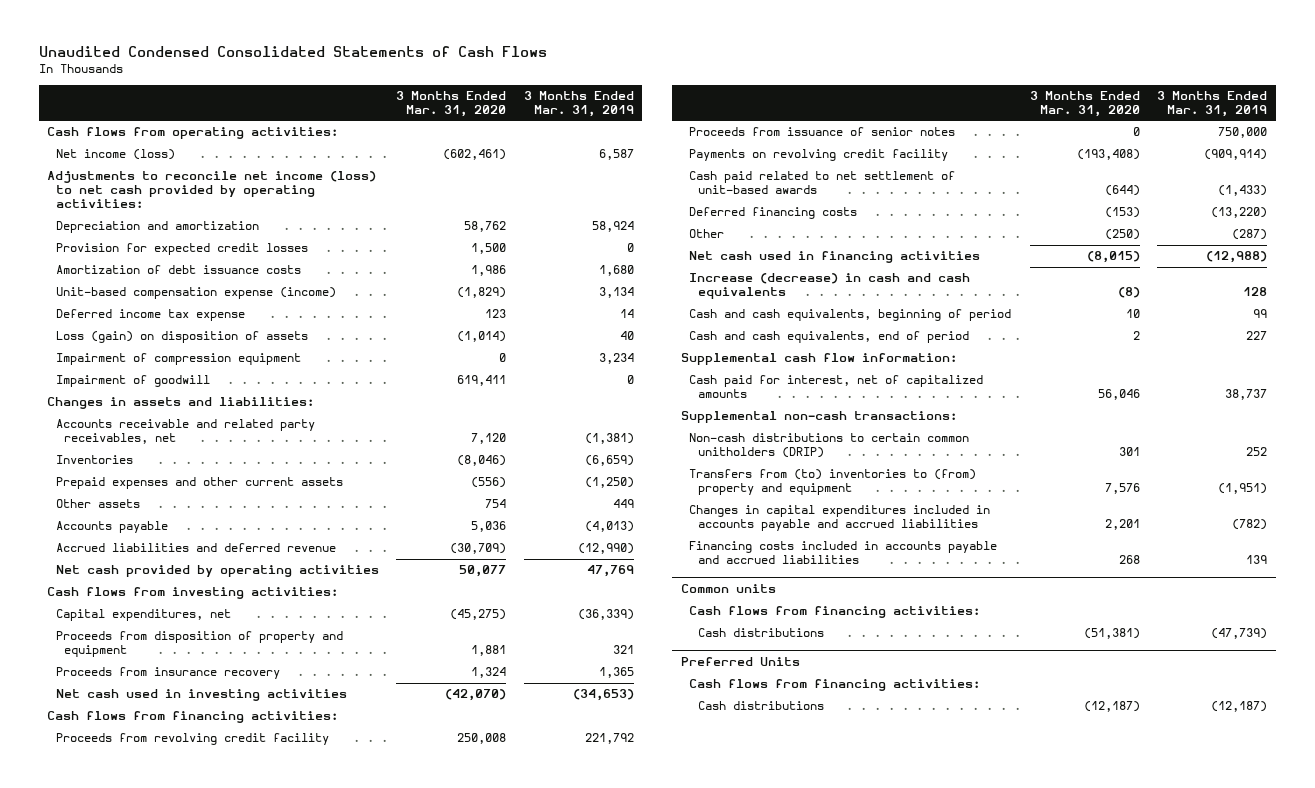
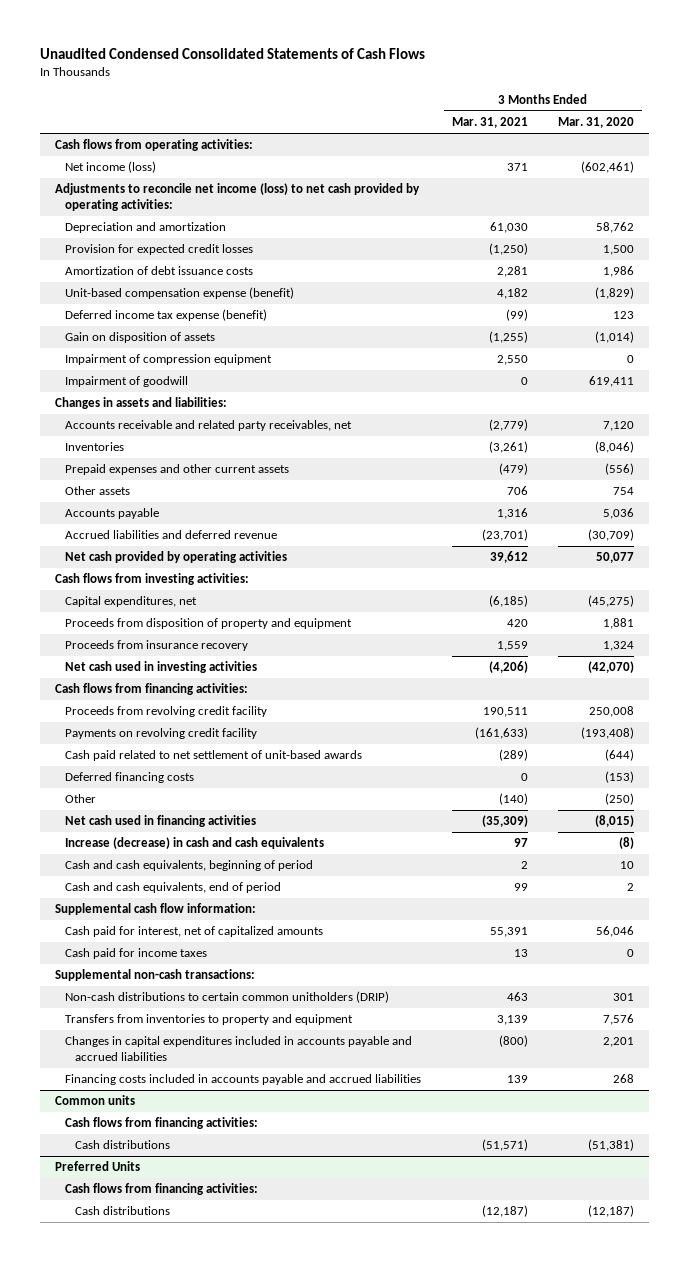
[523,91,634,118] 3 Months Ended Mar. 31, 2019 -> none
none -> [451,117,528,129] Mar. 31, 2021
[55,287,336,300] Unit-based compensation expense (income) -> [65,287,295,300] Unit-based compensation expense (benefit)
[55,309,245,322] Deferred income tax expense -> [65,309,268,322] Deferred income tax expense (benefit)
[55,331,308,344] Loss (gain) on disposition of assets -> [65,332,216,344] Gain on disposition of assets
[689,127,956,137] Proceeds from issuance of senior notes -> none
none -> [65,948,208,960] Cash paid for income taxes
[689,469,977,496] Transfers from (to) inventories to (from) property and equipment -> [65,1014,354,1026] Transfers from inventories to property and equipment

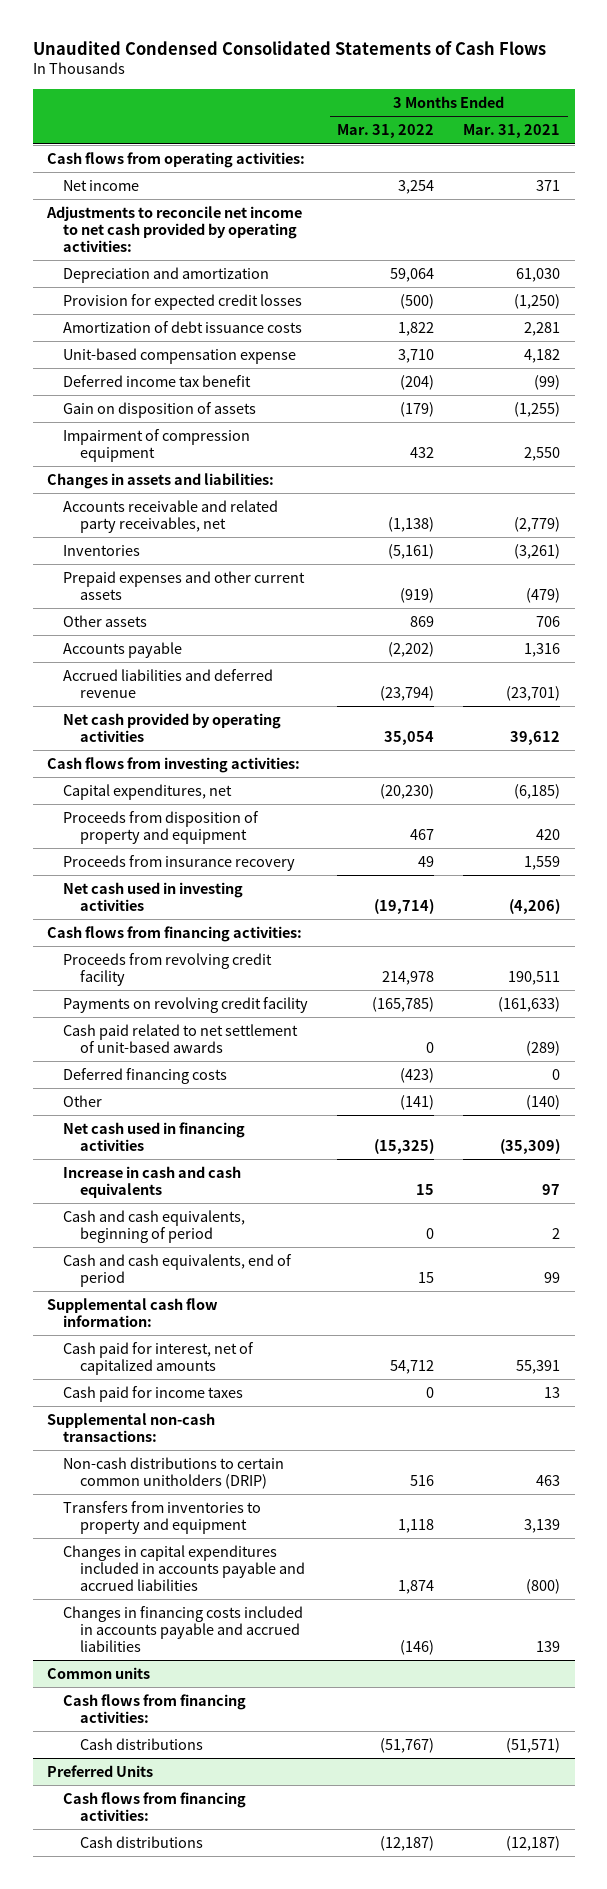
[558,117,635,129] Mar. 31, 2020 -> none
none -> [337,124,435,139] Mar. 31, 2022
[65,161,157,174] Net income (loss) -> [63,179,140,191] Net income
[55,183,421,211] Adjustments to reconcile net income (loss) to net cash provided by operating activities: -> [46,205,303,252] Adjustments to reconcile net income to net cash provided by operating activities:
[65,287,295,300] Unit-based compensation expense (benefit) -> [63,347,297,364] Unit-based compensation expense
[65,309,268,322] Deferred income tax expense (benefit) -> [63,374,252,387] Deferred income tax benefit
[65,376,189,388] Impairment of goodwill -> none
[65,837,325,850] Increase (decrease) in cash and cash equivalents -> [63,1165,242,1198] Increase in cash and cash equivalents
[65,1074,422,1086] Financing costs included in accounts payable and accrued liabilities -> [63,1605,304,1652] Changes in financing costs included in accounts payable and accrued liabilities

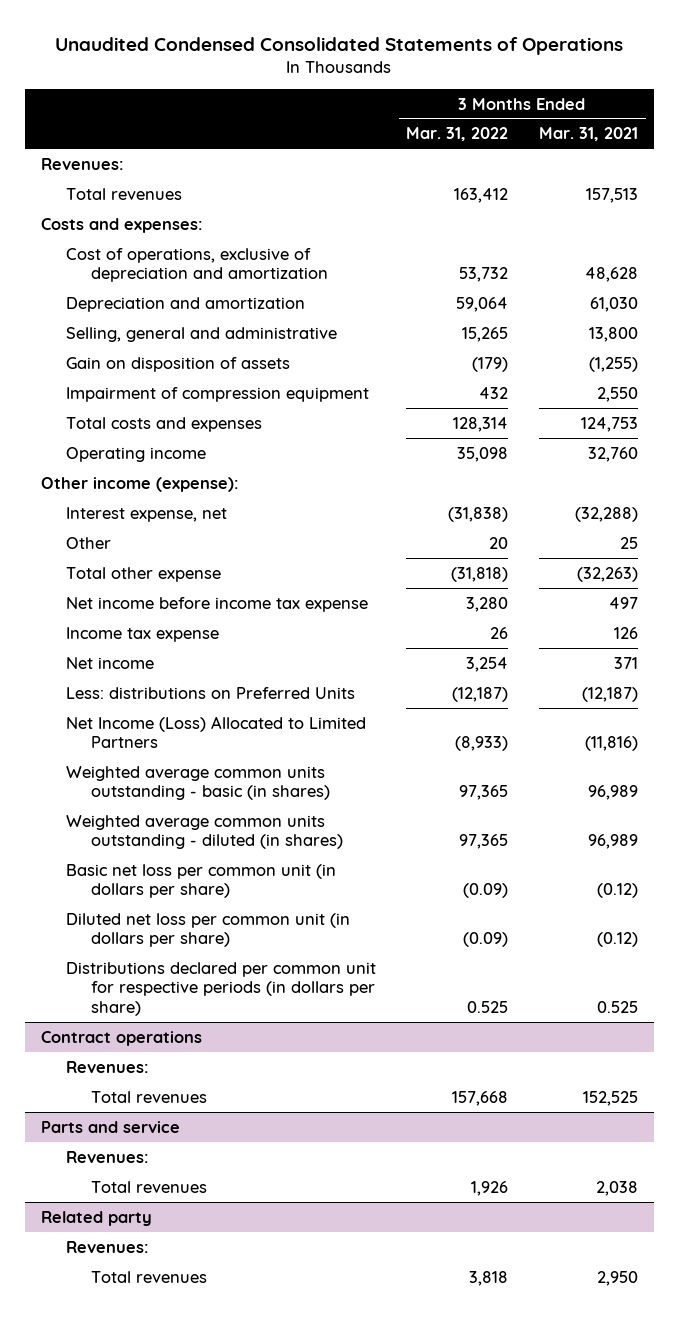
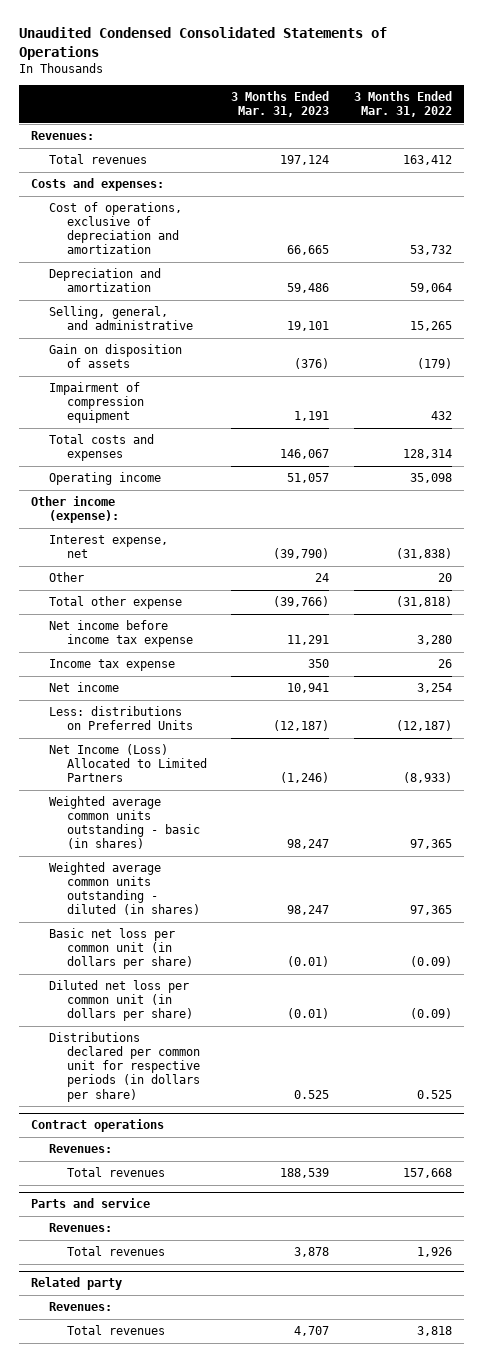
[539,127,639,142] Mar. 31, 2021 -> none
none -> [231,91,330,118] 3 Months Ended Mar. 31, 2023
[65,326,337,342] Selling, general and administrative -> [49,306,193,331] Selling, general, and administrative

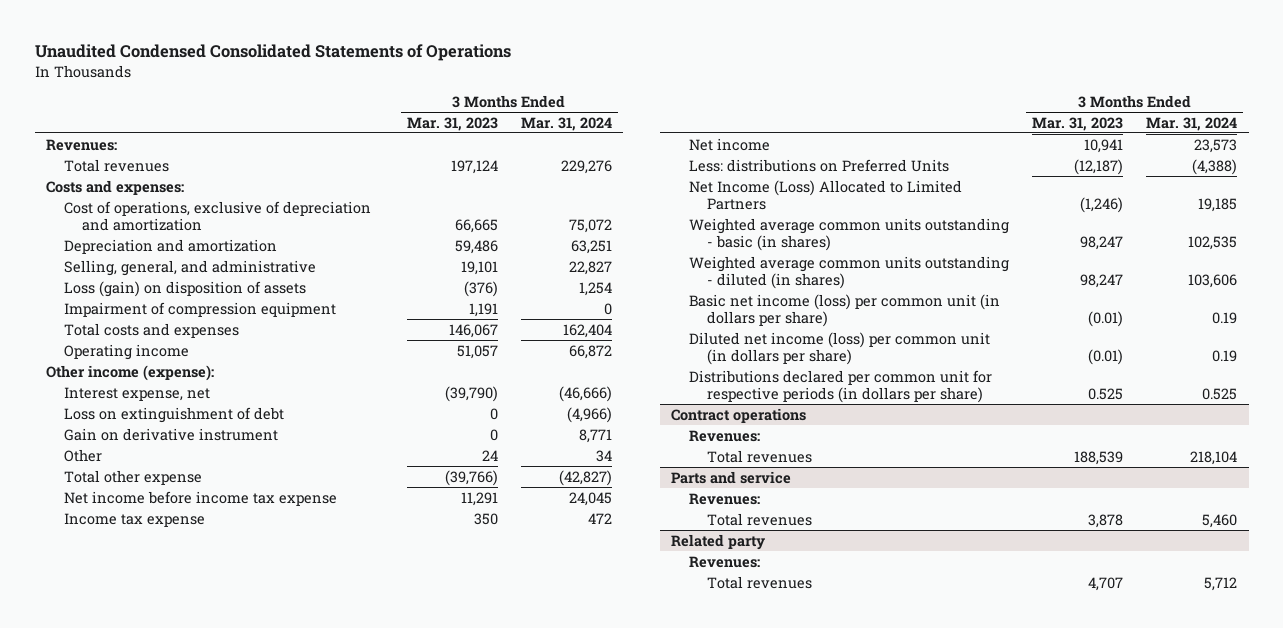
[353,91,452,118] 3 Months Ended Mar. 31, 2022 -> none
none -> [520,116,612,131] Mar. 31, 2024
[49,344,183,369] Gain on disposition of assets -> [63,280,306,297] Loss (gain) on disposition of assets
none -> [63,406,284,423] Loss on extinguishment of debt
none -> [63,427,278,441] Gain on derivative instrument
[49,928,193,970] Basic net loss per common unit (in dollars per share) -> [689,293,1001,327] Basic net income (loss) per common unit (in dollars per share)
[49,980,193,1022] Diluted net loss per common unit (in dollars per share) -> [689,331,991,365] Diluted net income (loss) per common unit (in dollars per share)

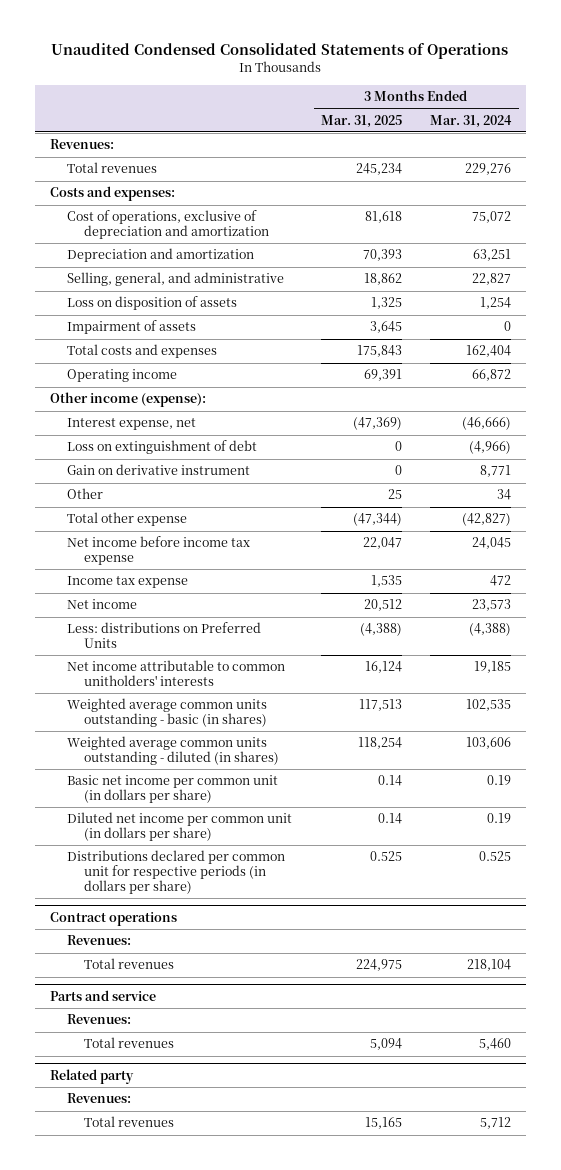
[406,116,498,131] Mar. 31, 2023 -> none
none -> [320,114,402,128] Mar. 31, 2025
[63,280,306,297] Loss (gain) on disposition of assets -> [67,296,238,311] Loss on disposition of assets
[63,301,336,317] Impairment of compression equipment -> [67,320,197,335] Impairment of assets
[689,179,963,210] Net Income (Loss) Allocated to Limited Partners -> [67,660,286,687] Net income attributable to common unitholders' interests
[689,293,1001,327] Basic net income (loss) per common unit (in dollars per share) -> [67,775,279,804] Basic net income per common unit (in dollars per share)
[689,331,991,365] Diluted net income (loss) per common unit (in dollars per share) -> [67,812,293,842] Diluted net income per common unit (in dollars per share)

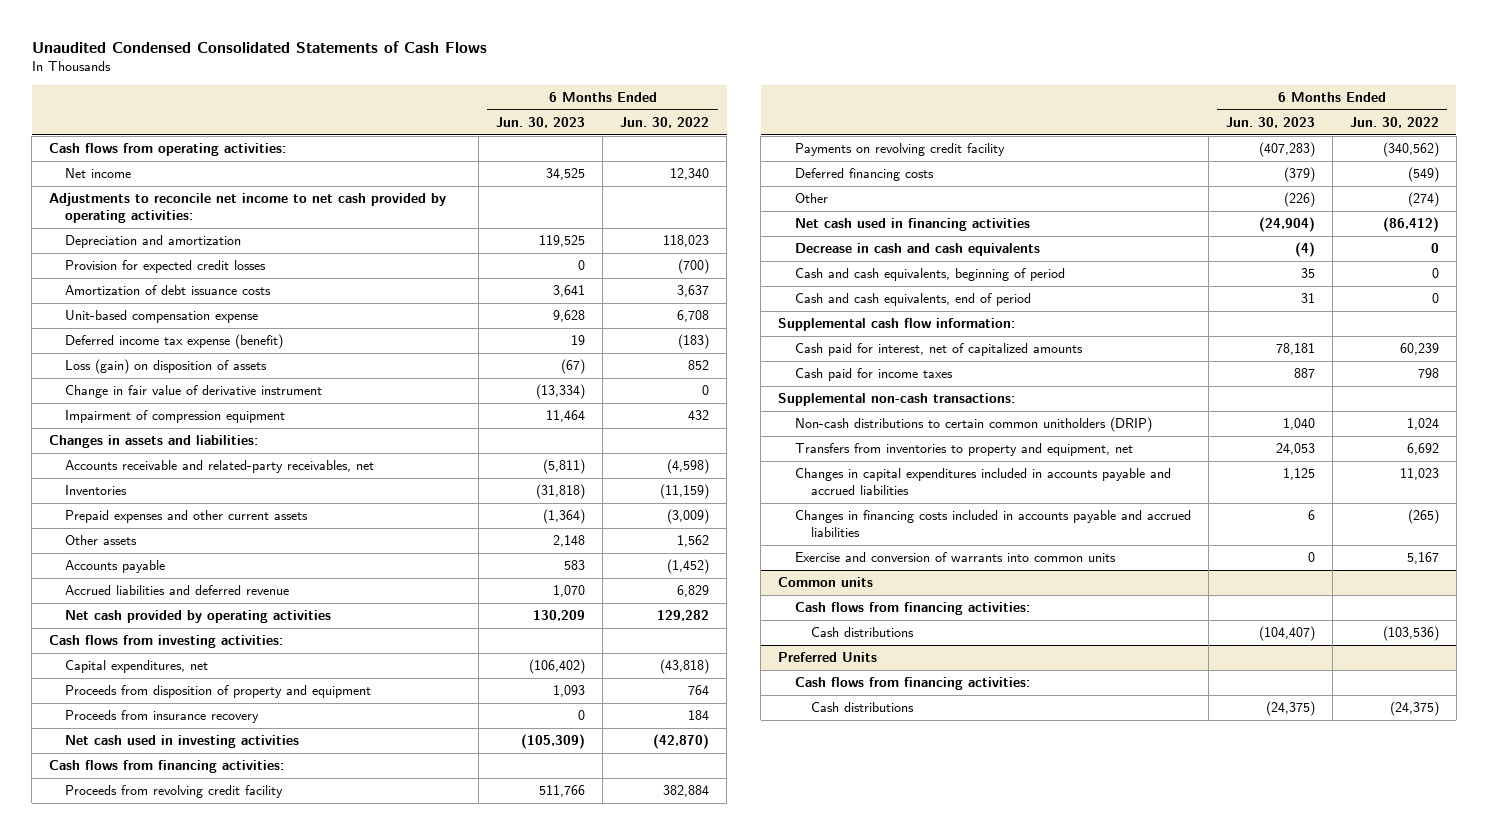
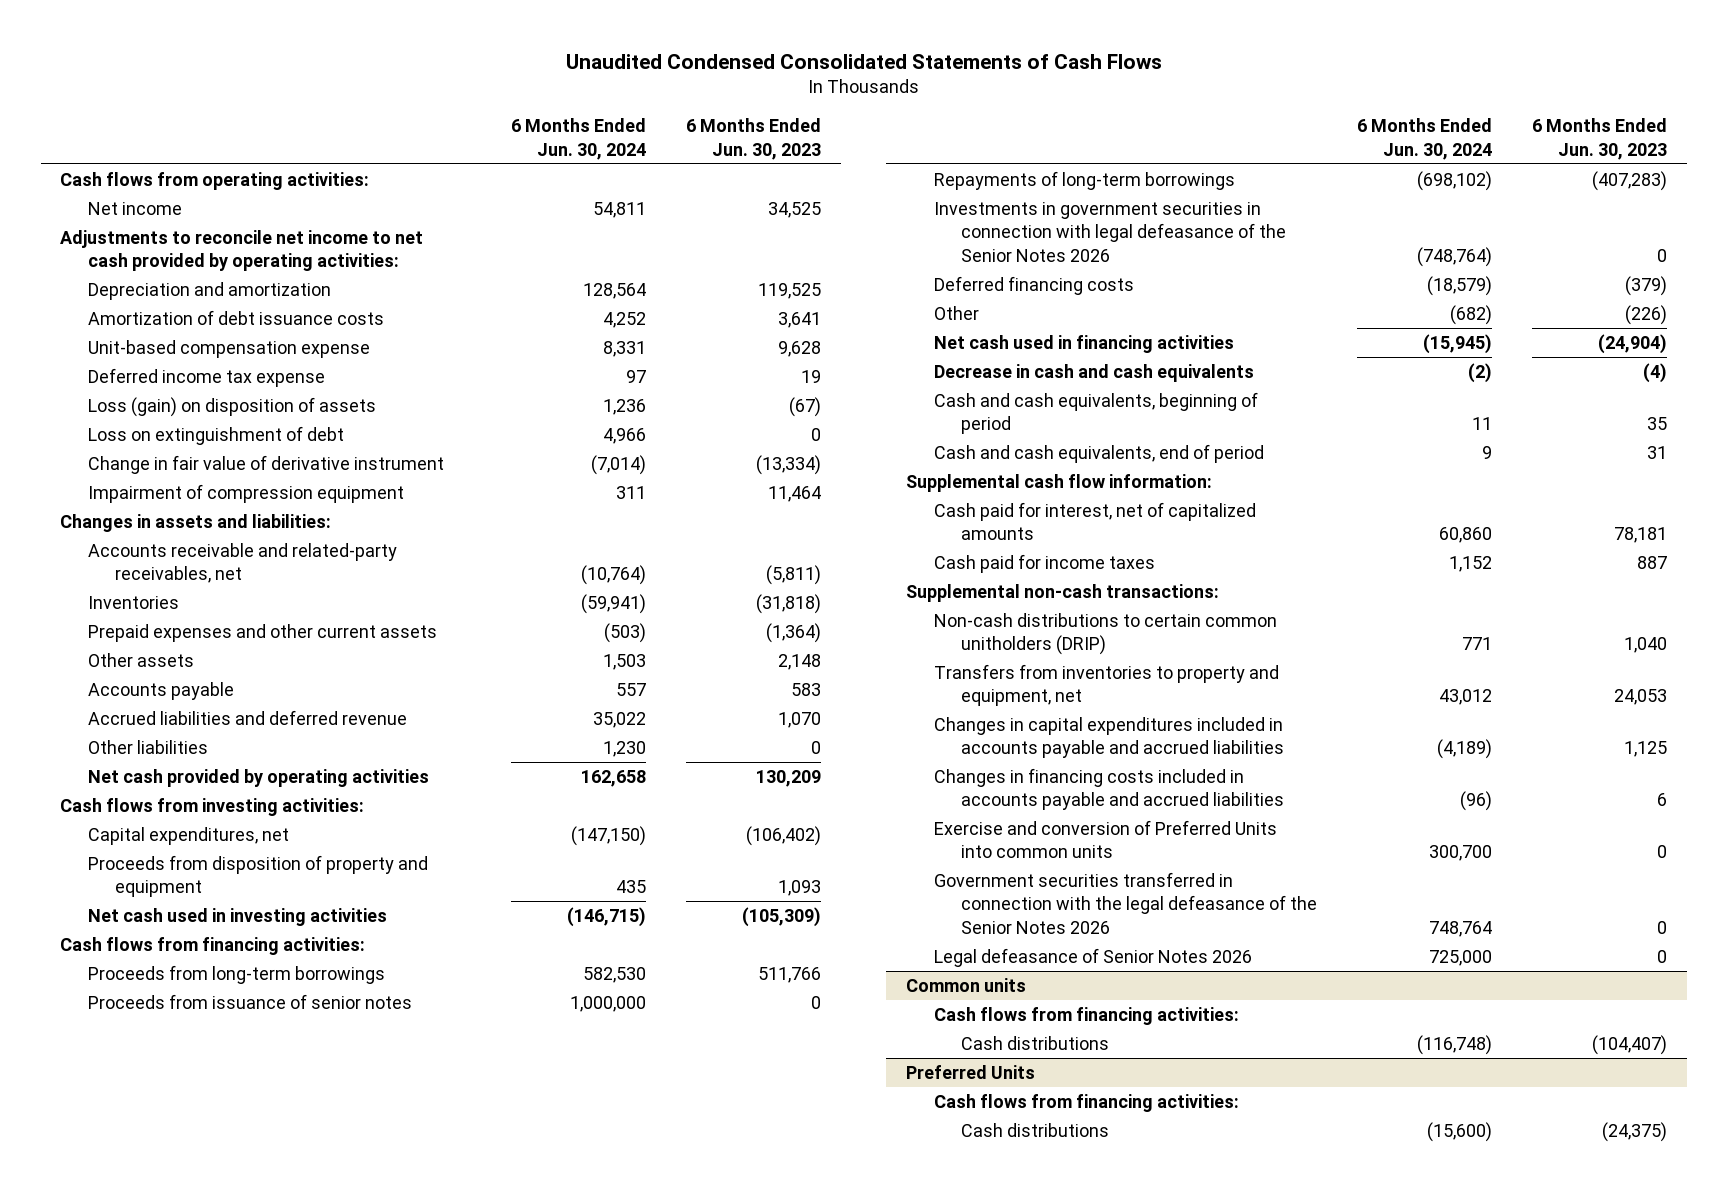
[620,117,710,129] Jun. 30, 2022 -> none
none -> [511,118,647,160] 6 Months Ended Jun. 30, 2024
[65,260,267,274] Provision for expected credit losses -> none
[65,334,284,350] Deferred income tax expense (benefit) -> [87,367,325,387] Deferred income tax expense
none -> [87,425,344,445] Loss on extinguishment of debt
none -> [87,739,208,754] Other liabilities
[65,710,260,724] Proceeds from insurance recovery -> none
[65,785,284,799] Proceeds from revolving credit facility -> [87,964,385,984] Proceeds from long-term borrowings
none -> [87,993,412,1009] Proceeds from issuance of senior notes
[794,143,1005,157] Payments on revolving credit facility -> [933,170,1235,190] Repayments of long-term borrowings
none -> [933,201,1287,262] Investments in government securities in connection with legal defeasance of the Senior Notes 2026
[794,552,1116,563] Exercise and conversion of warrants into common units -> [933,819,1277,859] Exercise and conversion of Preferred Units into common units
none -> [933,871,1318,934] Government securities transferred in connection with the legal defeasance of the Senior Notes 2026
none -> [933,947,1252,967] Legal defeasance of Senior Notes 2026

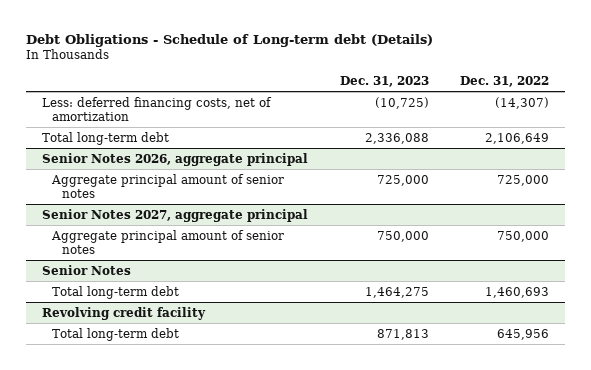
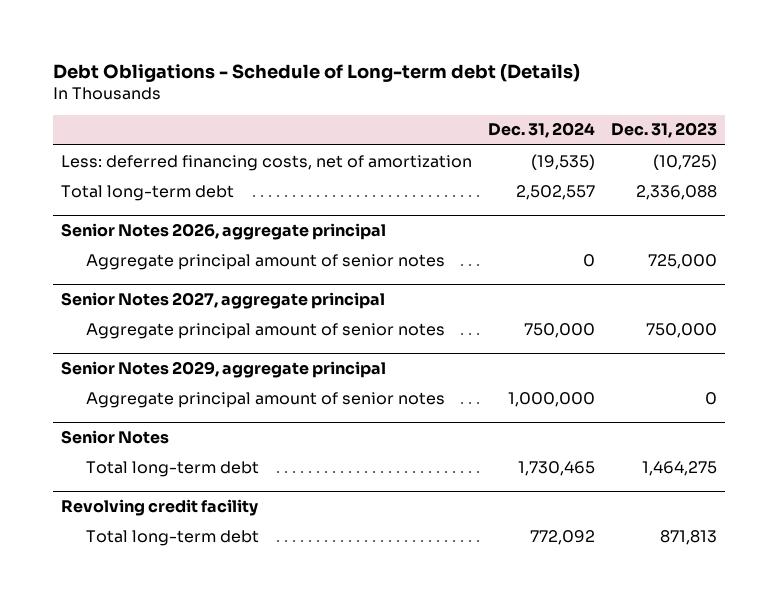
[460,75,550,87] Dec. 31, 2022 -> none
none -> [488,122,596,139] Dec. 31, 2024
none -> [61,361,387,379] Senior Notes 2029, aggregate principal
none -> [85,391,445,408] Aggregate principal amount of senior notes

